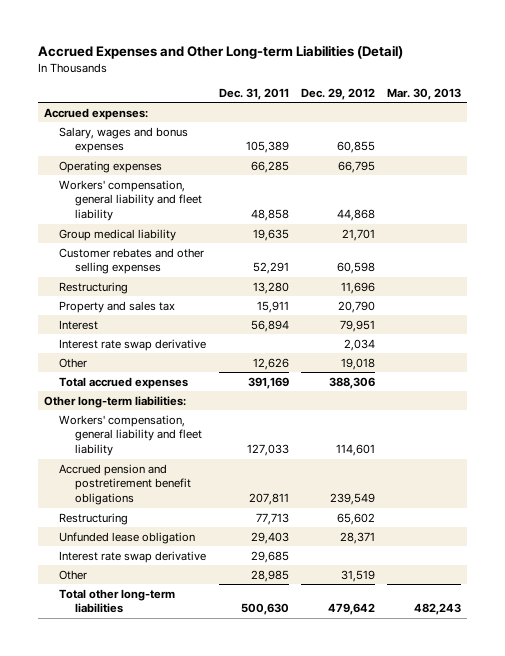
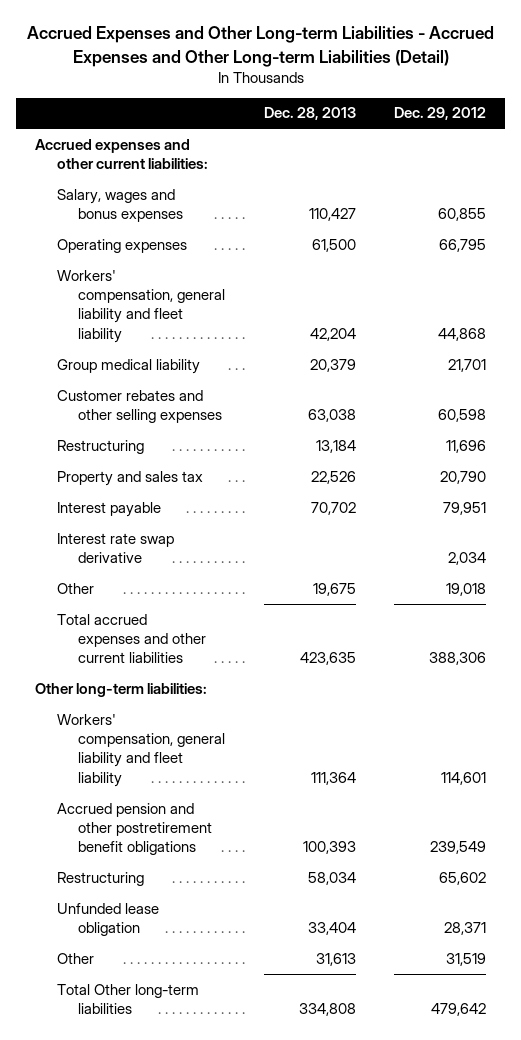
[37,44,403,59] Accrued Expenses and Other Long-term Liabilities (Detail) -> [26,26,494,67] Accrued Expenses and Other Long-term Liabilities - Accrued Expenses and Other Long-term Liabilities (Detail)
[218,88,289,101] Dec. 31, 2011 -> none
[387,88,462,101] Mar. 30, 2013 -> none
none -> [263,107,356,121] Dec. 28, 2013
[43,107,148,120] Accrued expenses: -> [35,138,208,170] Accrued expenses and other current liabilities:
[59,319,99,330] Interest -> [56,501,161,517] Interest payable
[59,376,189,389] Total accrued expenses -> [56,613,207,664] Total accrued expenses and other current liabilities
[59,463,191,506] Accrued pension and postretirement benefit obligations -> [56,802,213,856] Accrued pension and other postretirement benefit obligations
[59,550,207,563] Interest rate swap derivative -> none
[59,588,176,614] Total other long-term liabilities -> [56,983,199,1015] Total Other long-term liabilities

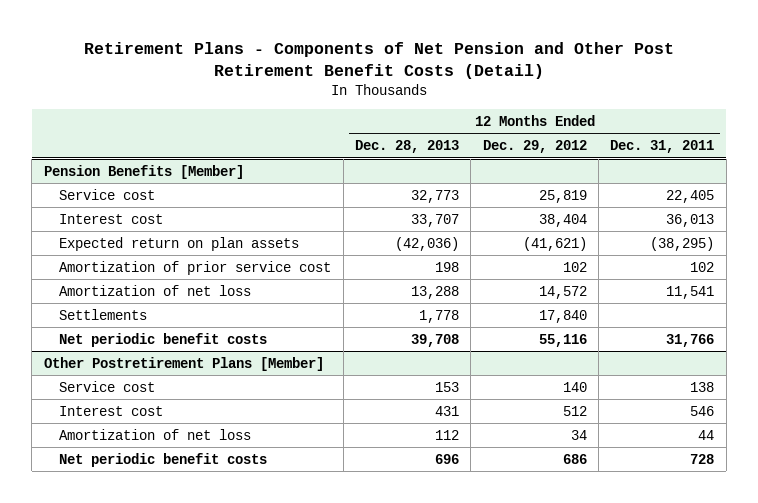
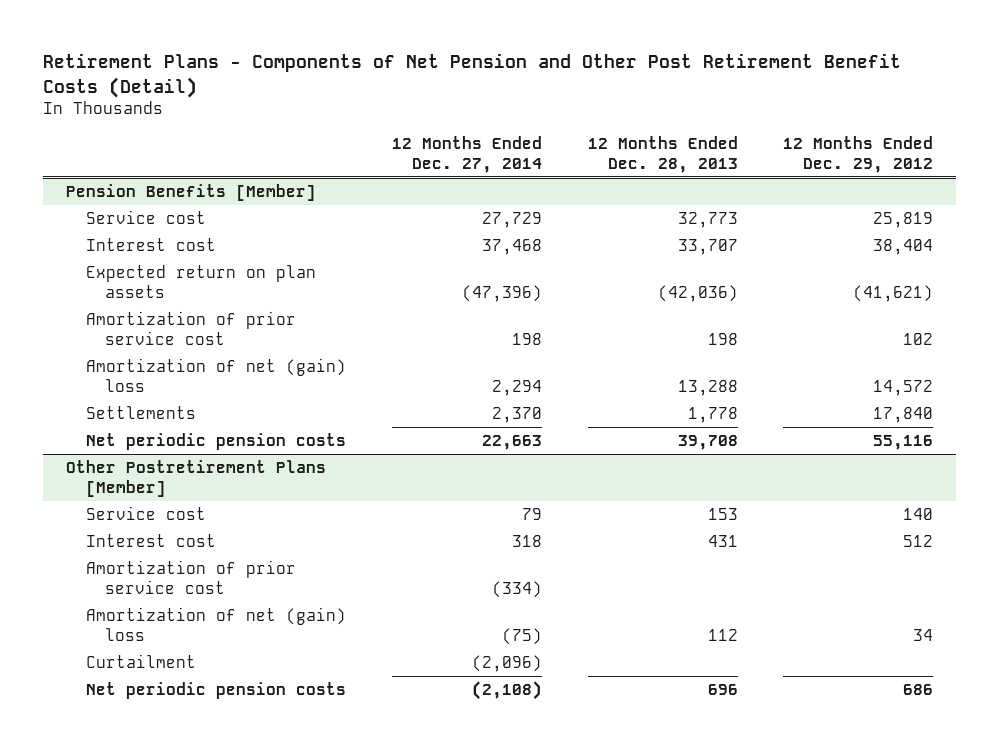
[610,140,715,154] Dec. 31, 2011 -> none
none -> [391,135,542,173] 12 Months Ended Dec. 27, 2014
[59,284,252,296] Amortization of net loss -> [85,357,346,393] Amortization of net (gain) loss
[59,332,268,347] Net periodic benefit costs -> [85,432,346,450] Net periodic pension costs
none -> [85,559,296,595] Amortization of prior service cost
[59,428,252,440] Amortization of net loss -> [85,606,346,642] Amortization of net (gain) loss
none -> [85,653,196,668] Curtailment
[59,452,268,467] Net periodic benefit costs -> [85,681,346,699] Net periodic pension costs

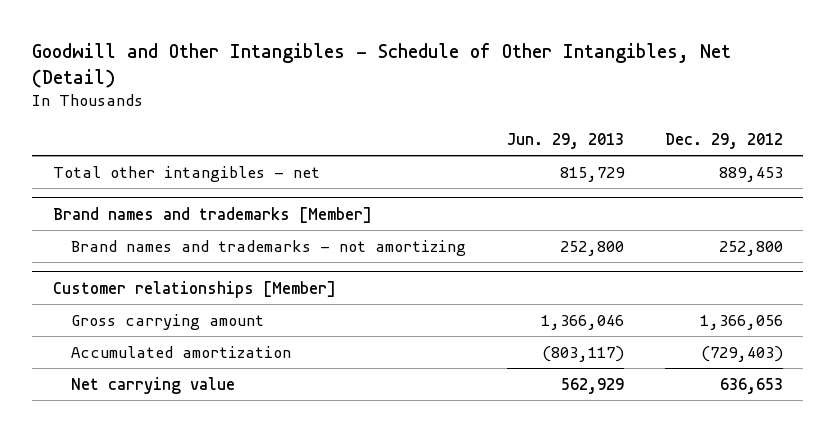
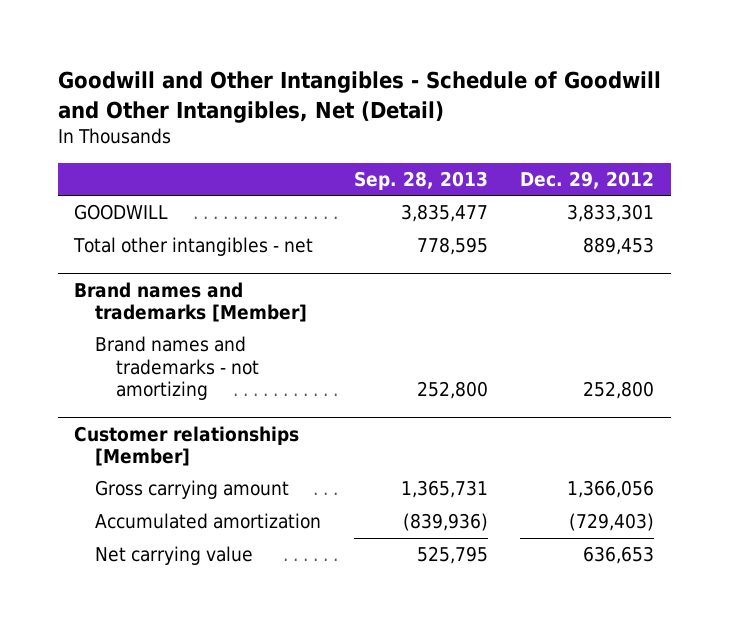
[32,43,732,88] Goodwill and Other Intangibles - Schedule of Other Intangibles, Net (Detail) -> [58,70,662,123] Goodwill and Other Intangibles - Schedule of Goodwill and Other Intangibles, Net (Detail)
[506,132,624,149] Jun. 29, 2013 -> none
none -> [353,170,488,190] Sep. 28, 2013
none -> [74,204,169,221] GOODWILL

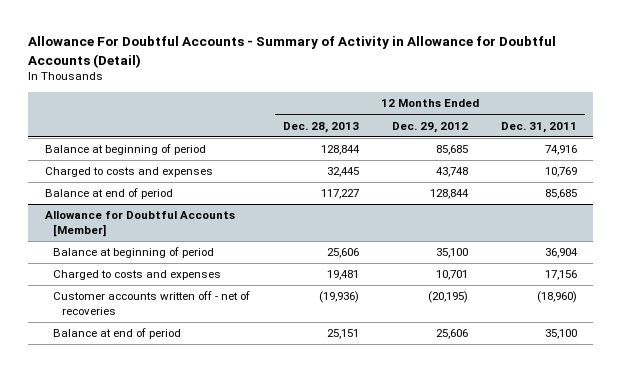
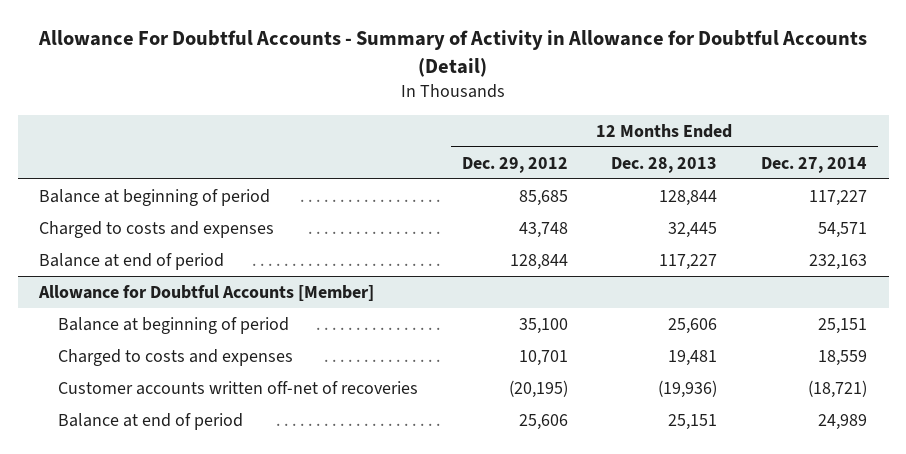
[500,121,577,133] Dec. 31, 2011 -> none
none -> [760,156,867,173] Dec. 27, 2014
[53,291,251,315] Customer accounts written off - net of recoveries -> [58,380,419,395] Customer accounts written off-net of recoveries

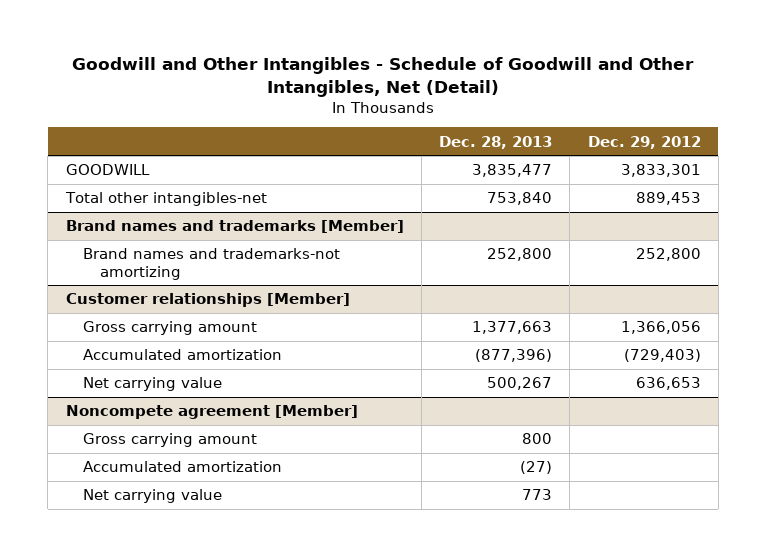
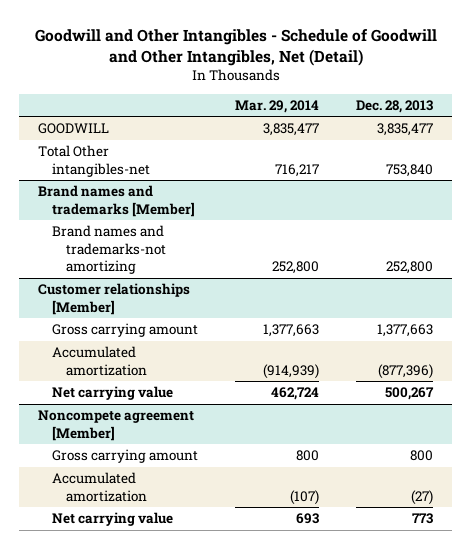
[587,135,701,149] Dec. 29, 2012 -> none
none -> [235,99,320,113] Mar. 29, 2014
[64,192,267,207] Total other intangibles-net -> [38,145,150,177] Total Other intangibles-net

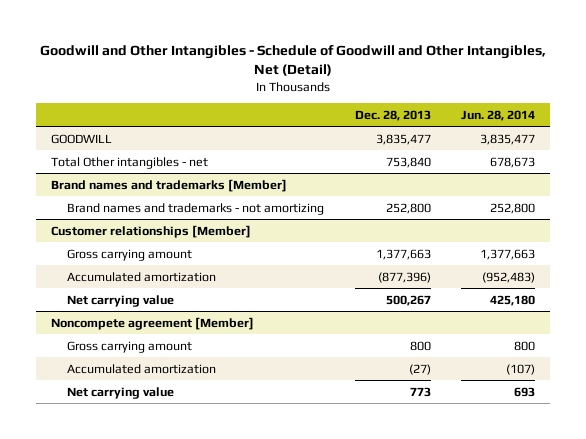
[235,99,320,113] Mar. 29, 2014 -> none
none -> [461,109,536,121] Jun. 28, 2014
[38,145,150,177] Total Other intangibles-net -> [50,156,208,169] Total Other intangibles - net
[51,225,166,275] Brand names and trademarks-not amortizing -> [67,202,325,215] Brand names and trademarks - not amortizing

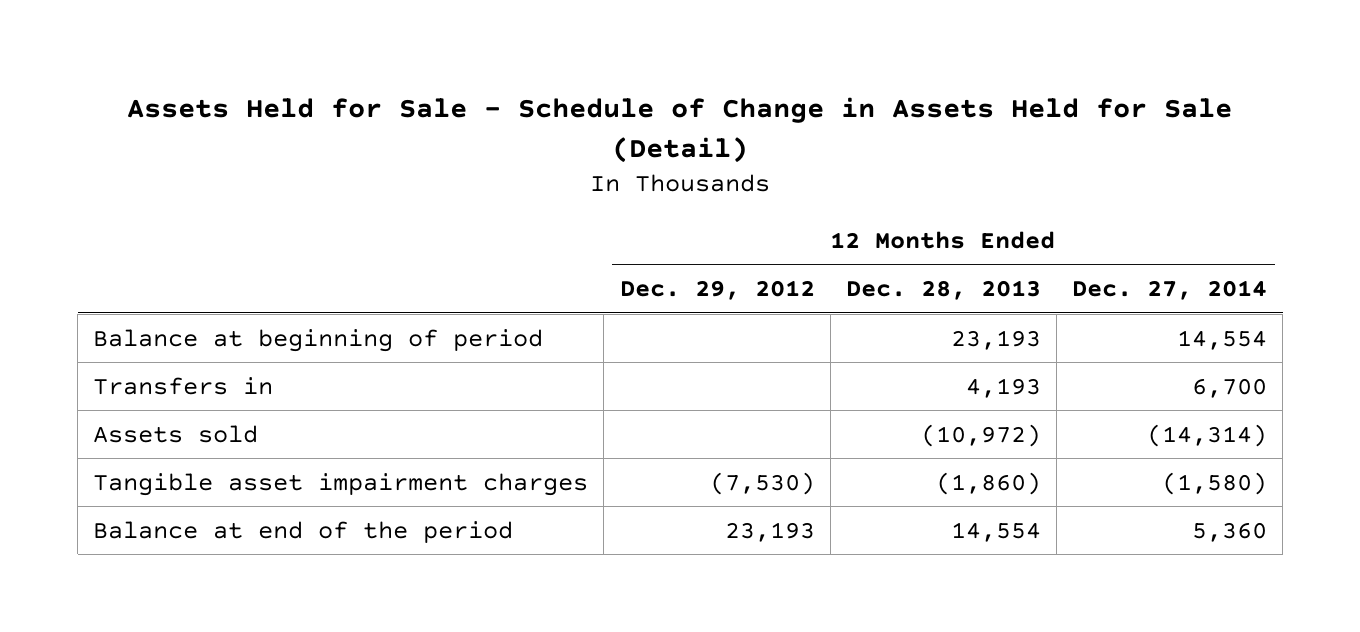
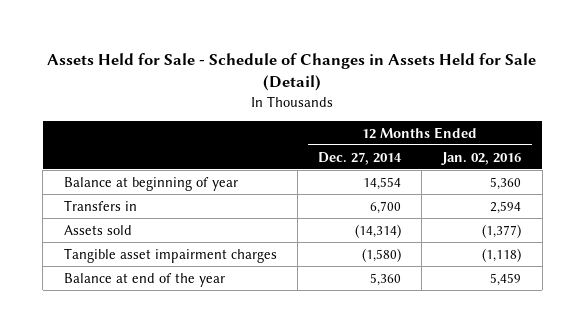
[127,97,1233,163] Assets Held for Sale - Schedule of Change in Assets Held for Sale (Detail) -> [47,53,537,92] Assets Held for Sale - Schedule of Changes in Assets Held for Sale (Detail)
[619,280,815,301] Dec. 29, 2012 -> none
[845,280,1041,301] Dec. 28, 2013 -> none
none -> [441,151,522,165] Jan. 02, 2016
[93,328,544,352] Balance at beginning of period -> [63,176,238,191] Balance at beginning of year
[93,520,514,543] Balance at end of the period -> [63,272,225,287] Balance at end of the year

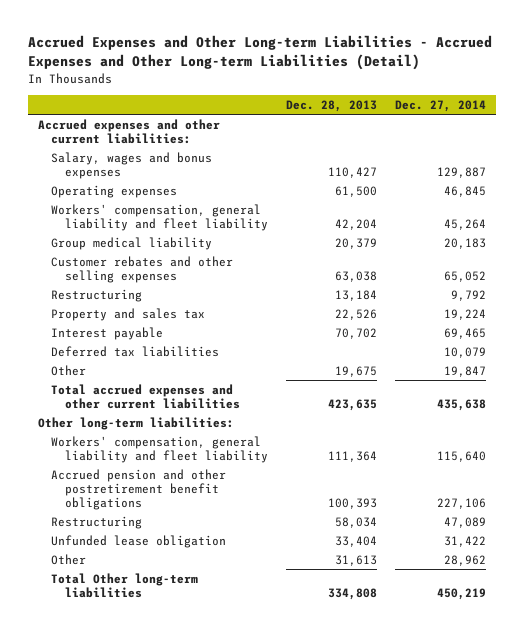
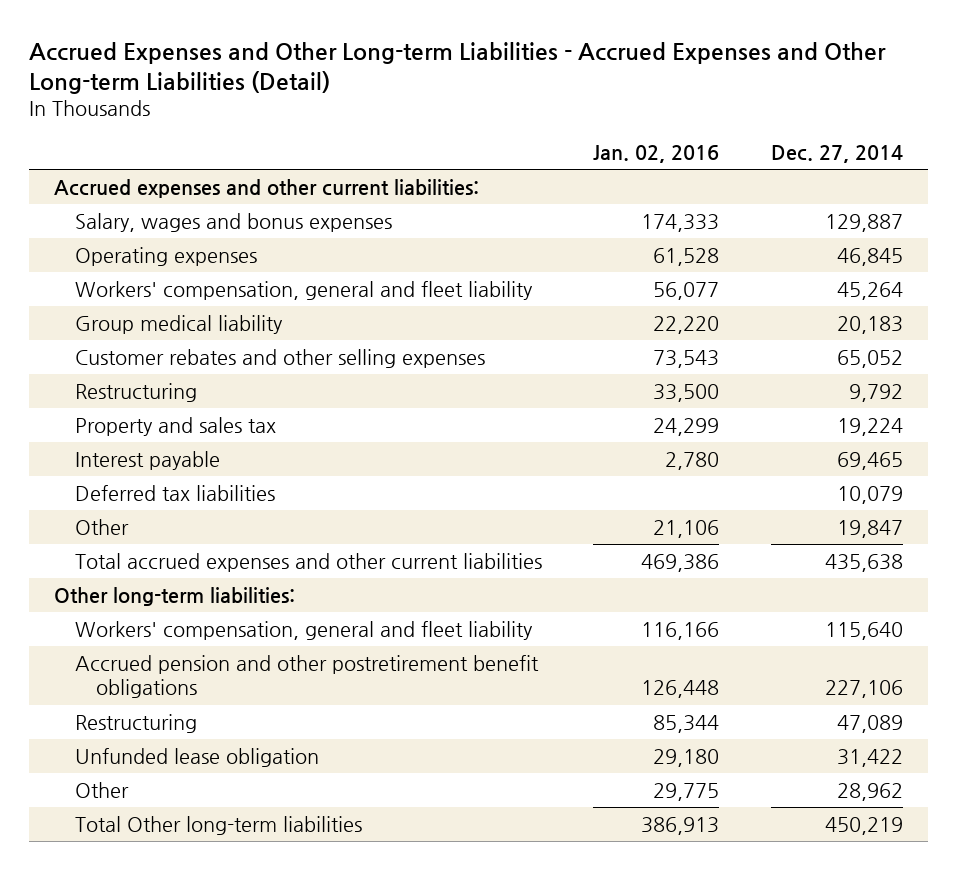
[286,99,378,112] Dec. 28, 2013 -> none
none -> [593,144,720,163] Jan. 02, 2016
[51,203,269,231] Workers' compensation, general liability and fleet liability -> [75,281,534,301] Workers' compensation, general and fleet liability
[51,435,269,463] Workers' compensation, general liability and fleet liability -> [75,621,534,641] Workers' compensation, general and fleet liability

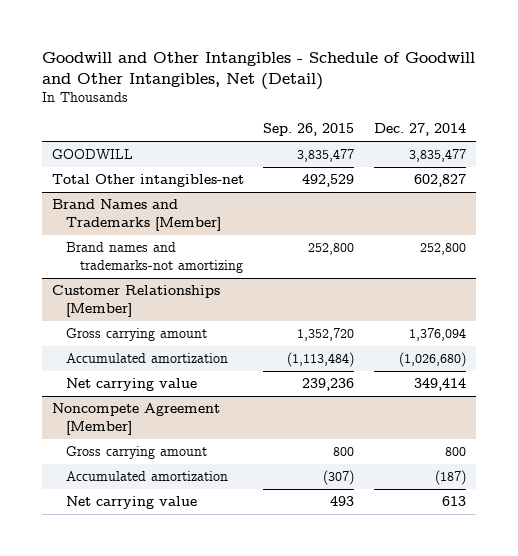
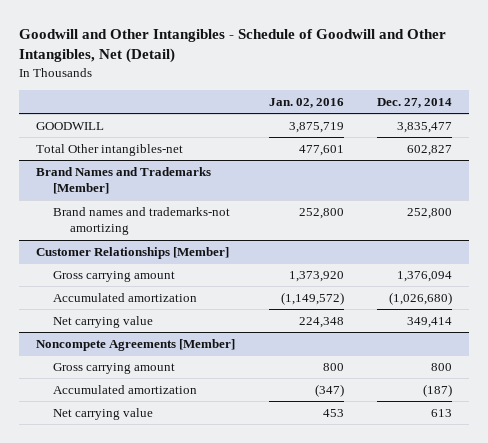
[263,123,355,137] Sep. 26, 2015 -> none
none -> [268,97,344,108] Jan. 02, 2016
[51,403,220,435] Noncompete Agreement [Member] -> [36,338,236,351] Noncompete Agreements [Member]

